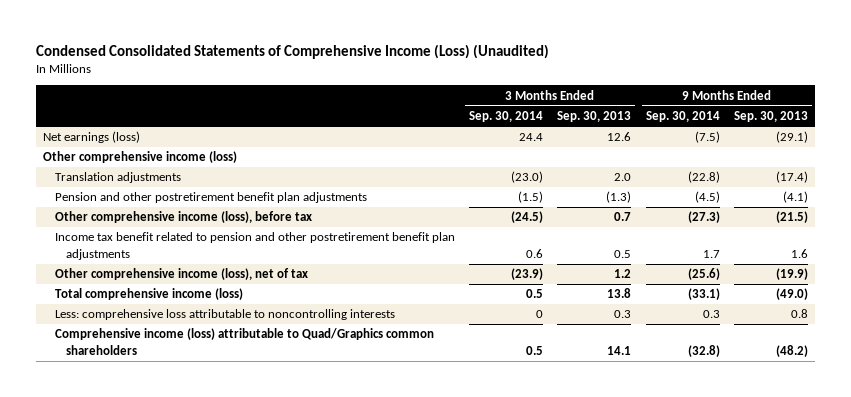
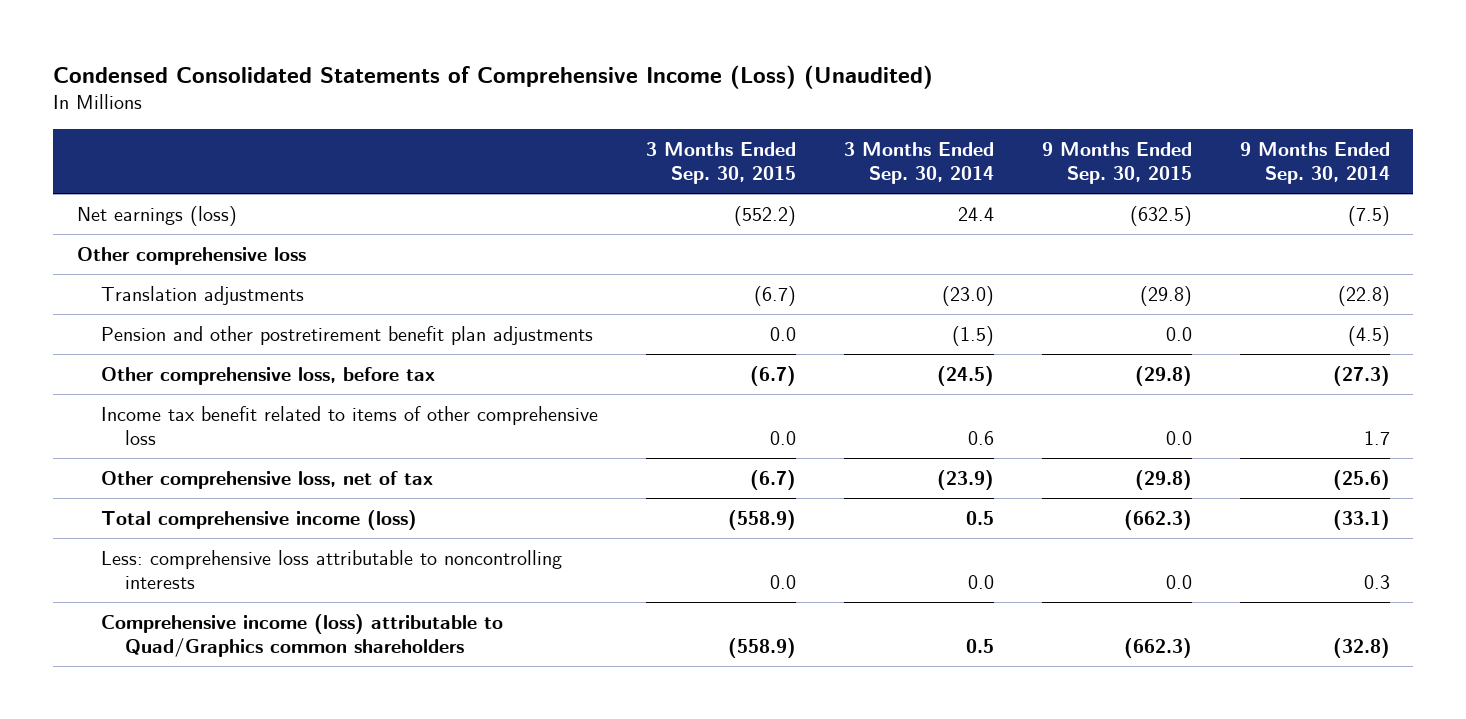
[557,111,632,123] Sep. 30, 2013 -> none
[734,111,809,123] Sep. 30, 2013 -> none
none -> [645,141,796,185] 3 Months Ended Sep. 30, 2015
none -> [1041,141,1192,185] 9 Months Ended Sep. 30, 2015
[43,151,238,164] Other comprehensive income (loss) -> [76,246,306,265] Other comprehensive loss
[54,211,312,224] Other comprehensive income (loss), before tax -> [100,366,435,385] Other comprehensive loss, before tax
[54,232,455,260] Income tax benefit related to pension and other postretirement benefit plan adjustments -> [100,405,598,446] Income tax benefit related to items of other comprehensive loss
[54,268,308,281] Other comprehensive income (loss), net of tax -> [100,470,433,489] Other comprehensive loss, net of tax
[535,310,543,319] 0 -> [967,575,994,590] 0.0

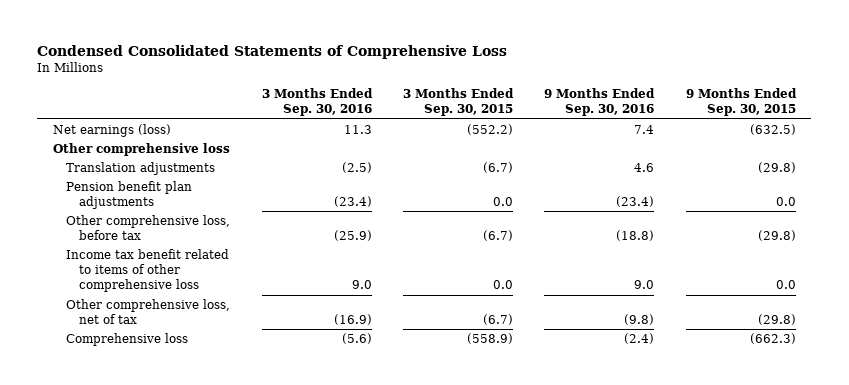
[52,65,933,90] Condensed Consolidated Statements of Comprehensive Income (Loss) (Unaudited) -> [37,45,508,60] Condensed Consolidated Statements of Comprehensive Loss
[843,141,994,185] 3 Months Ended Sep. 30, 2014 -> none
[1239,141,1390,185] 9 Months Ended Sep. 30, 2014 -> none
none -> [261,88,373,117] 3 Months Ended Sep. 30, 2016
none -> [544,88,656,117] 9 Months Ended Sep. 30, 2016
[100,325,593,345] Pension and other postretirement benefit plan adjustments -> [66,180,193,210] Pension benefit plan adjustments
[100,509,417,530] Total comprehensive income (loss) -> none
[100,549,562,590] Less: comprehensive loss attributable to noncontrolling interests -> none
[100,613,503,658] Comprehensive income (loss) attributable to Quad/Graphics common shareholders -> [66,332,189,346] Comprehensive loss

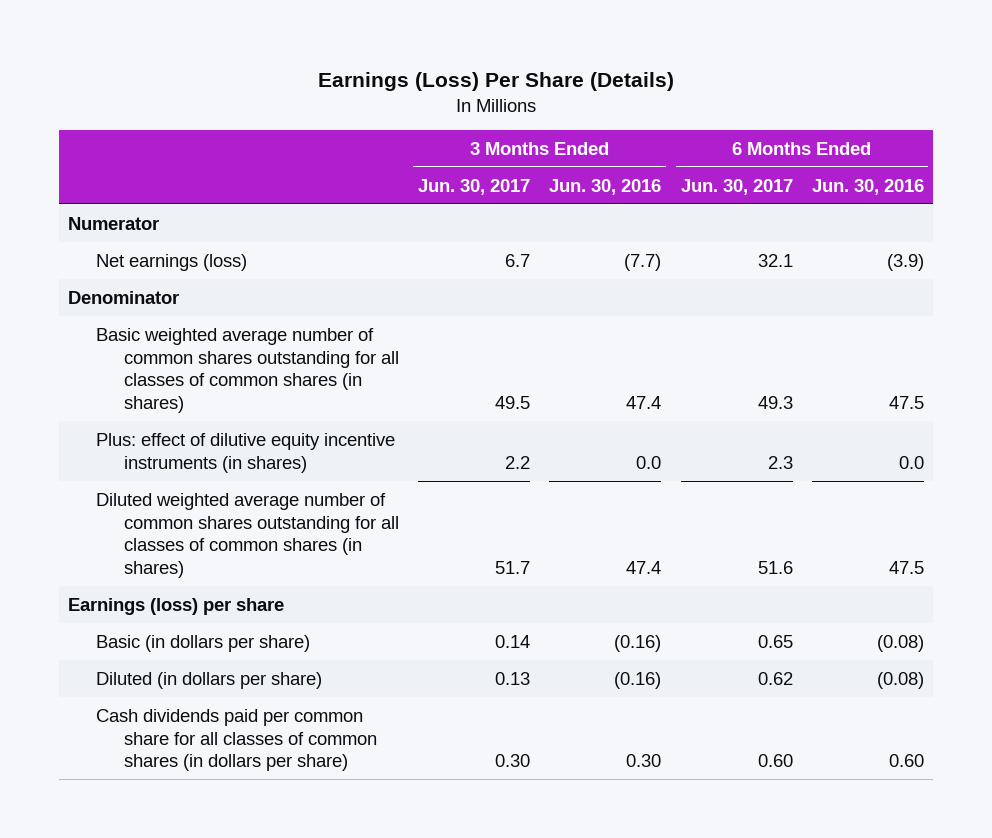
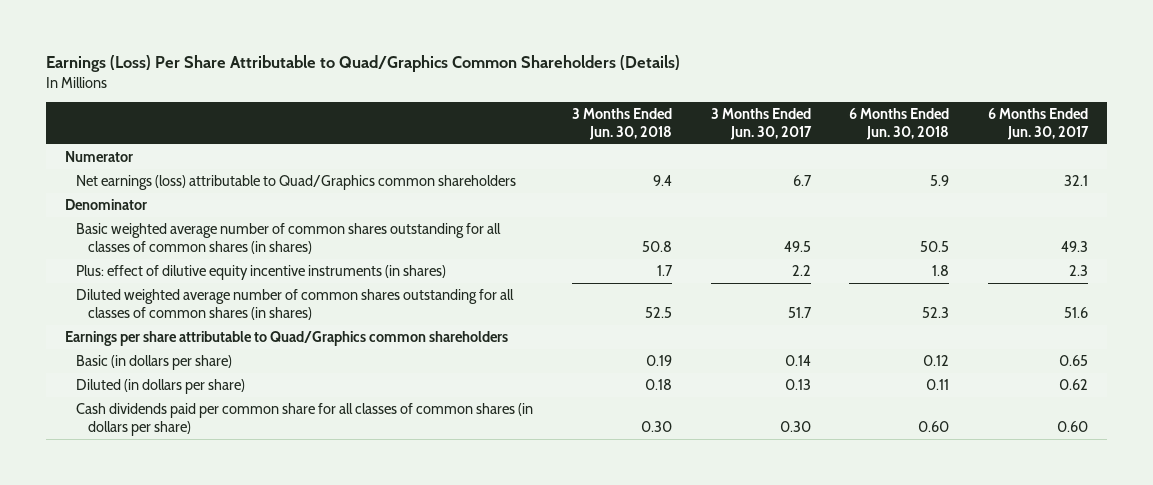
[317,72,674,92] Earnings (Loss) Per Share (Details) -> [46,55,681,73] Earnings (Loss) Per Share Attributable to Quad/Graphics Common Shareholders (Details)
[549,178,662,195] Jun. 30, 2016 -> none
[811,178,924,195] Jun. 30, 2016 -> none
none -> [571,107,672,140] 3 Months Ended Jun. 30, 2018
none -> [849,107,950,140] 6 Months Ended Jun. 30, 2018
[96,253,248,271] Net earnings (loss) -> [76,174,517,190] Net earnings (loss) attributable to Quad/Graphics common shareholders
[68,597,285,615] Earnings (loss) per share -> [65,330,509,346] Earnings per share attributable to Quad/Graphics common shareholders

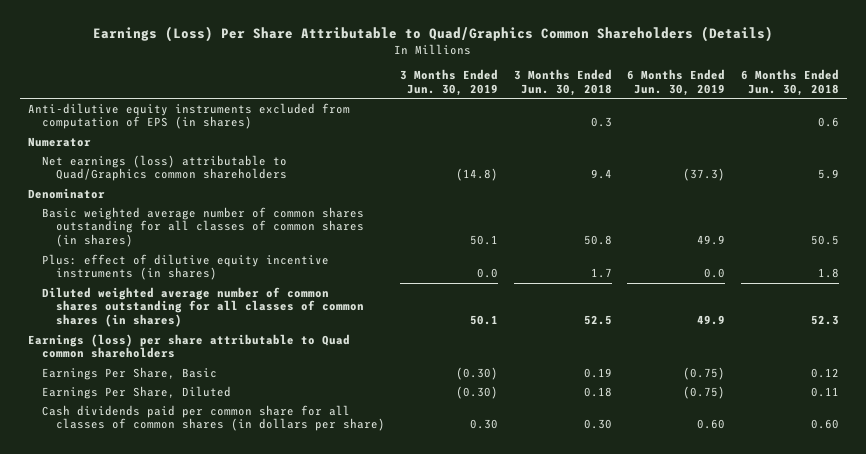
[710,107,812,140] 3 Months Ended Jun. 30, 2017 -> none
[987,107,1089,140] 6 Months Ended Jun. 30, 2017 -> none
none -> [400,68,499,96] 3 Months Ended Jun. 30, 2019
none -> [627,68,726,96] 6 Months Ended Jun. 30, 2019
none -> [27,102,350,130] Anti-dilutive equity instruments excluded from computation of EPS (in shares)
[65,330,509,346] Earnings per share attributable to Quad/Graphics common shareholders -> [27,333,350,359] Earnings (loss) per share attributable to Quad common shareholders
[76,354,233,370] Basic (in dollars per share) -> [41,366,217,380] Earnings Per Share, Basic
[76,378,246,394] Diluted (in dollars per share) -> [41,385,231,399] Earnings Per Share, Diluted

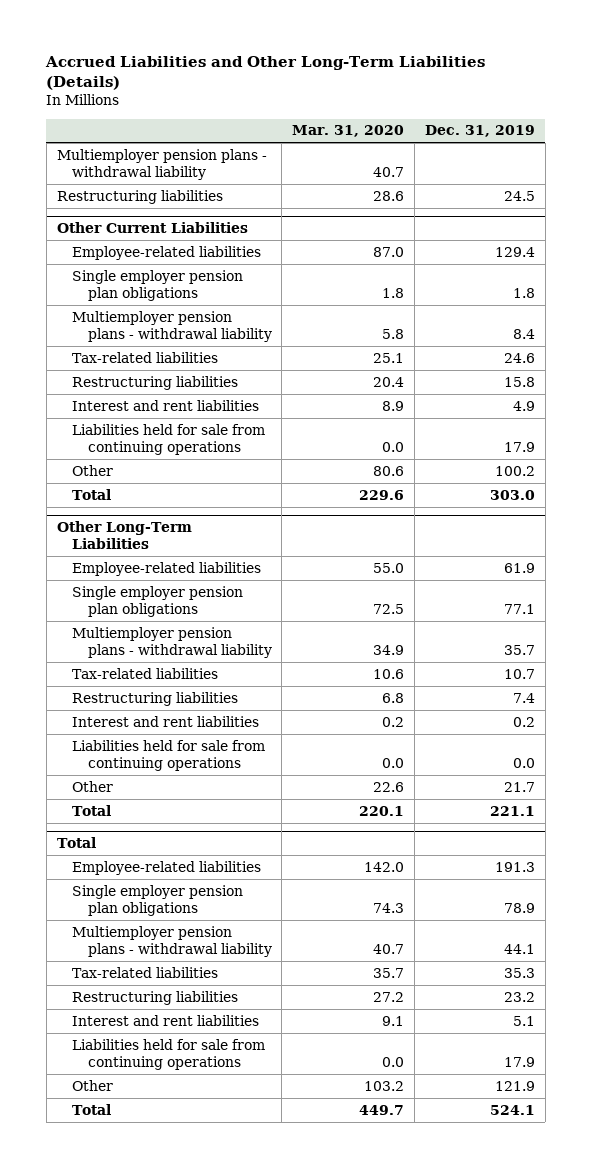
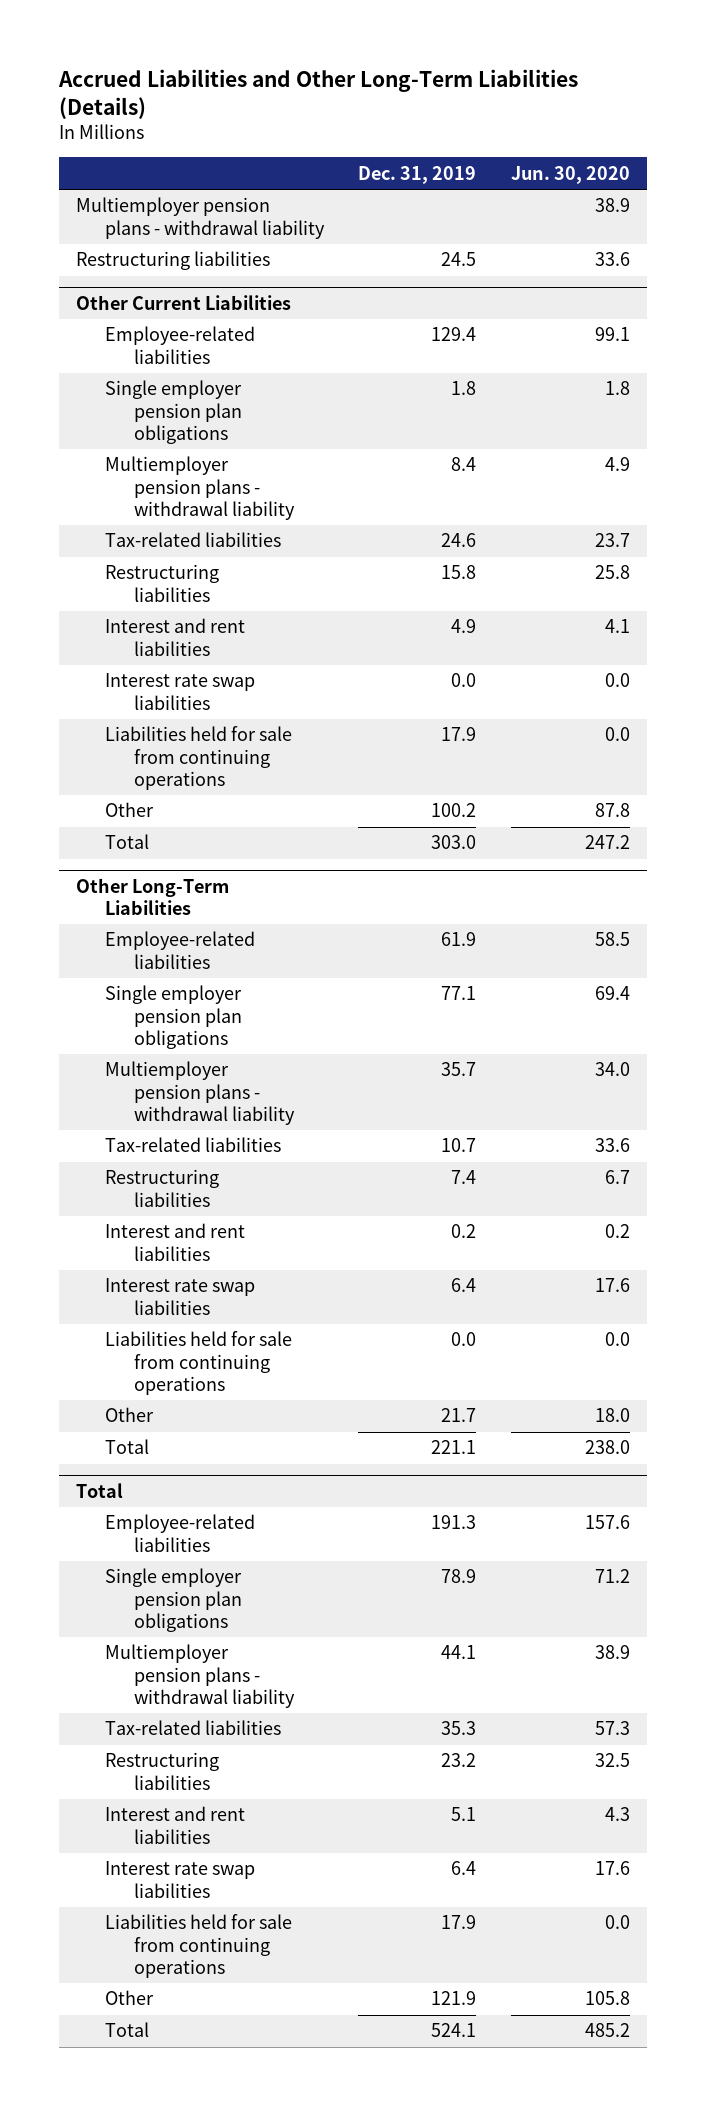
[292,125,405,138] Mar. 31, 2020 -> none
none -> [511,165,631,184] Jun. 30, 2020
none -> [104,673,255,710] Interest rate swap liabilities
none -> [104,1278,255,1315] Interest rate swap liabilities
none -> [104,1861,255,1898] Interest rate swap liabilities

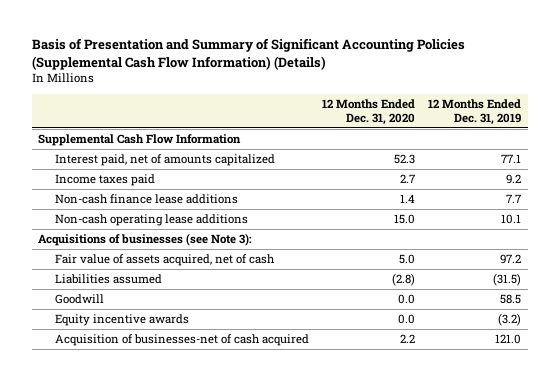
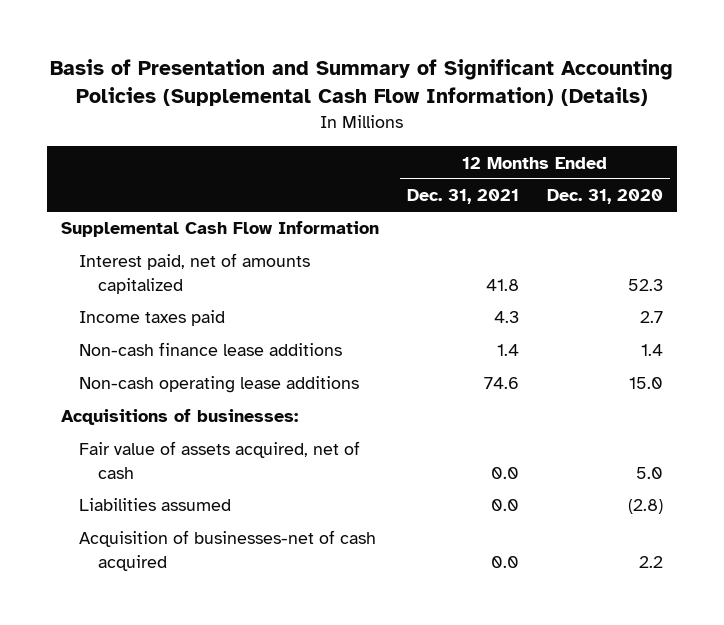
[428,98,522,125] 12 Months Ended Dec. 31, 2019 -> none
none -> [407,189,520,205] Dec. 31, 2021
[38,233,253,247] Acquisitions of businesses (see Note 3): -> [60,409,298,426] Acquisitions of businesses:
[54,294,104,305] Goodwill -> none
[54,314,189,327] Equity incentive awards -> none

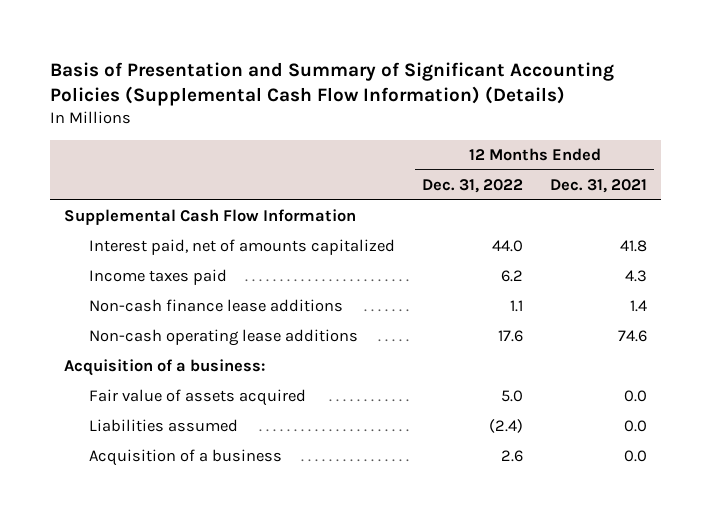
[547,189,664,205] Dec. 31, 2020 -> none
none -> [422,178,524,193] Dec. 31, 2022
[60,409,298,426] Acquisitions of businesses: -> [63,359,265,377] Acquisition of a business:
[79,441,361,479] Fair value of assets acquired, net of cash -> [89,389,307,407] Fair value of assets acquired
[79,530,377,571] Acquisition of businesses-net of cash acquired -> [89,449,283,467] Acquisition of a business

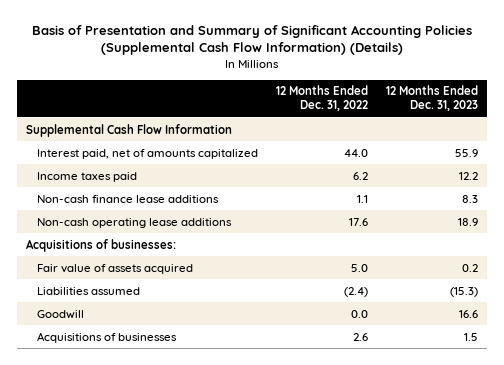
[550,178,648,193] Dec. 31, 2021 -> none
none -> [385,85,478,112] 12 Months Ended Dec. 31, 2023
[63,359,265,377] Acquisition of a business: -> [25,238,176,252] Acquisitions of businesses:
none -> [37,309,85,319] Goodwill
[89,449,283,467] Acquisition of a business -> [37,331,178,343] Acquisitions of businesses

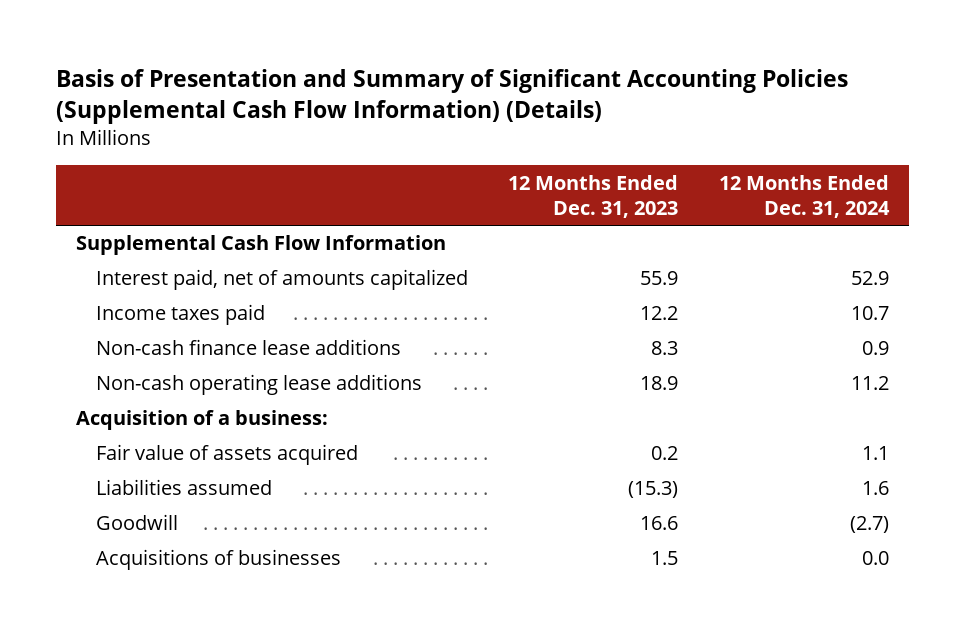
[276,85,369,112] 12 Months Ended Dec. 31, 2022 -> none
none -> [718,174,890,219] 12 Months Ended Dec. 31, 2024
[25,238,176,252] Acquisitions of businesses: -> [75,410,328,431] Acquisition of a business:

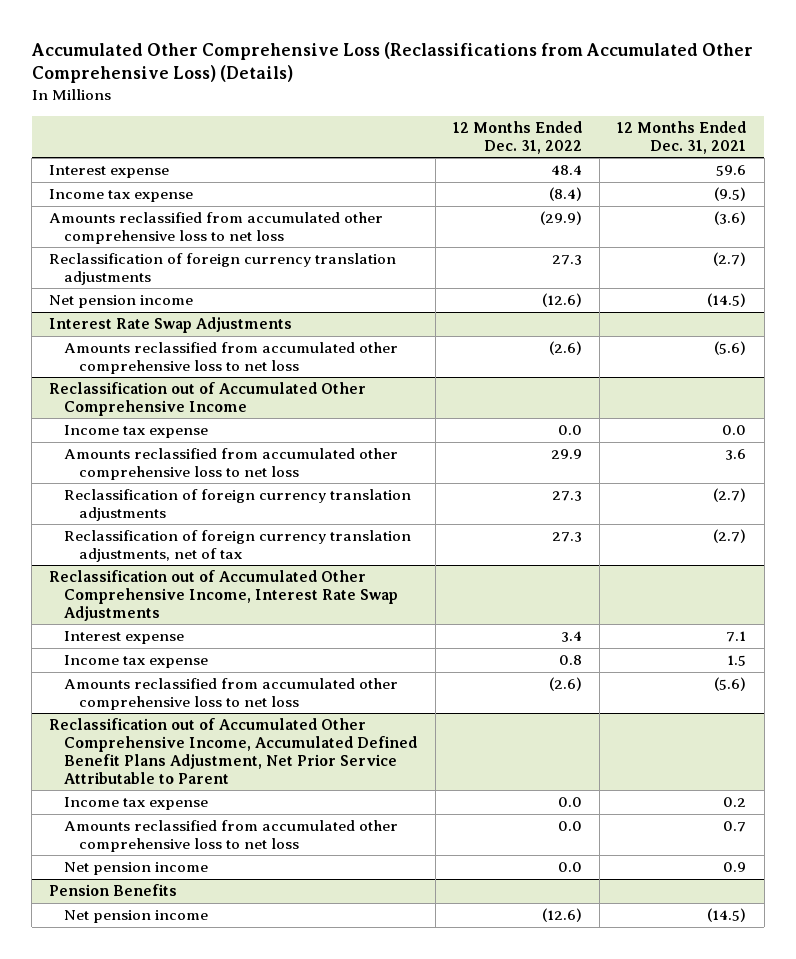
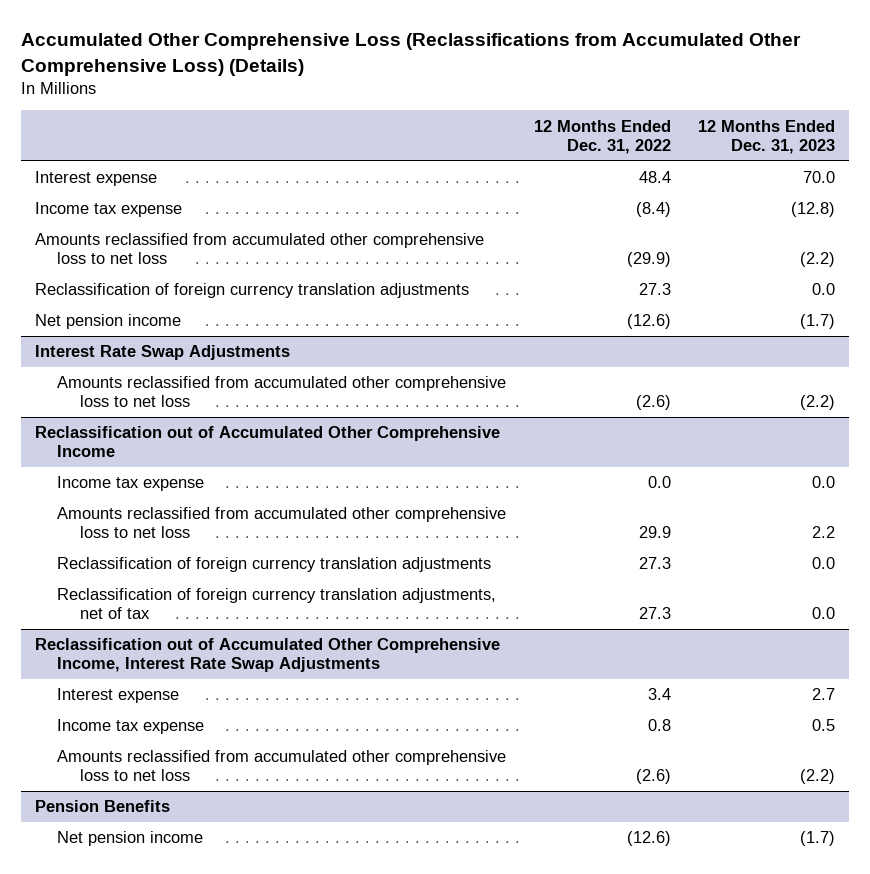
[617,120,747,154] 12 Months Ended Dec. 31, 2021 -> none
none -> [698,119,836,154] 12 Months Ended Dec. 31, 2023
[49,718,418,784] Reclassification out of Accumulated Other Comprehensive Income, Accumulated Defined Benefit Plans Adjustment, Net Prior Service Attributable to Parent -> none
[64,797,209,811] Income tax expense -> none
[64,820,399,852] Amounts reclassified from accumulated other comprehensive loss to net loss -> none
[64,862,209,876] Net pension income -> none

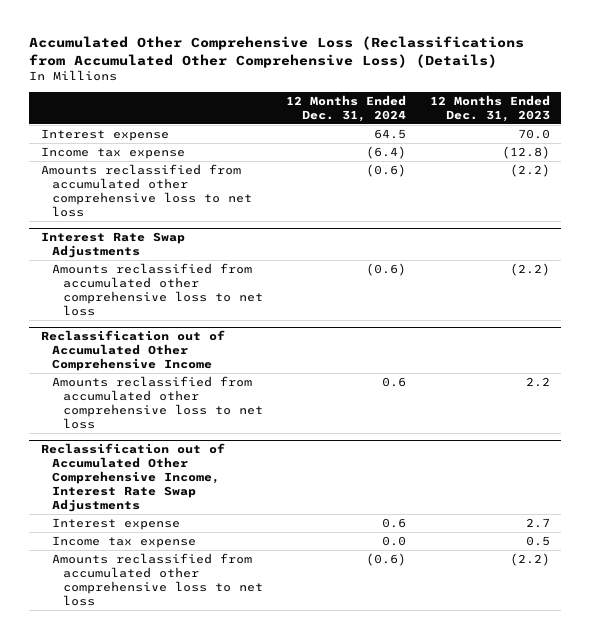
[533,119,671,154] 12 Months Ended Dec. 31, 2022 -> none
none -> [286,94,407,122] 12 Months Ended Dec. 31, 2024
[34,283,469,299] Reclassification of foreign currency translation adjustments -> none
[34,314,181,330] Net pension income -> none
[57,476,205,492] Income tax expense -> none
[57,557,492,573] Reclassification of foreign currency translation adjustments -> none
[57,588,497,620] Reclassification of foreign currency translation adjustments, net of tax -> none
[34,800,170,813] Pension Benefits -> none
[57,831,204,847] Net pension income -> none

